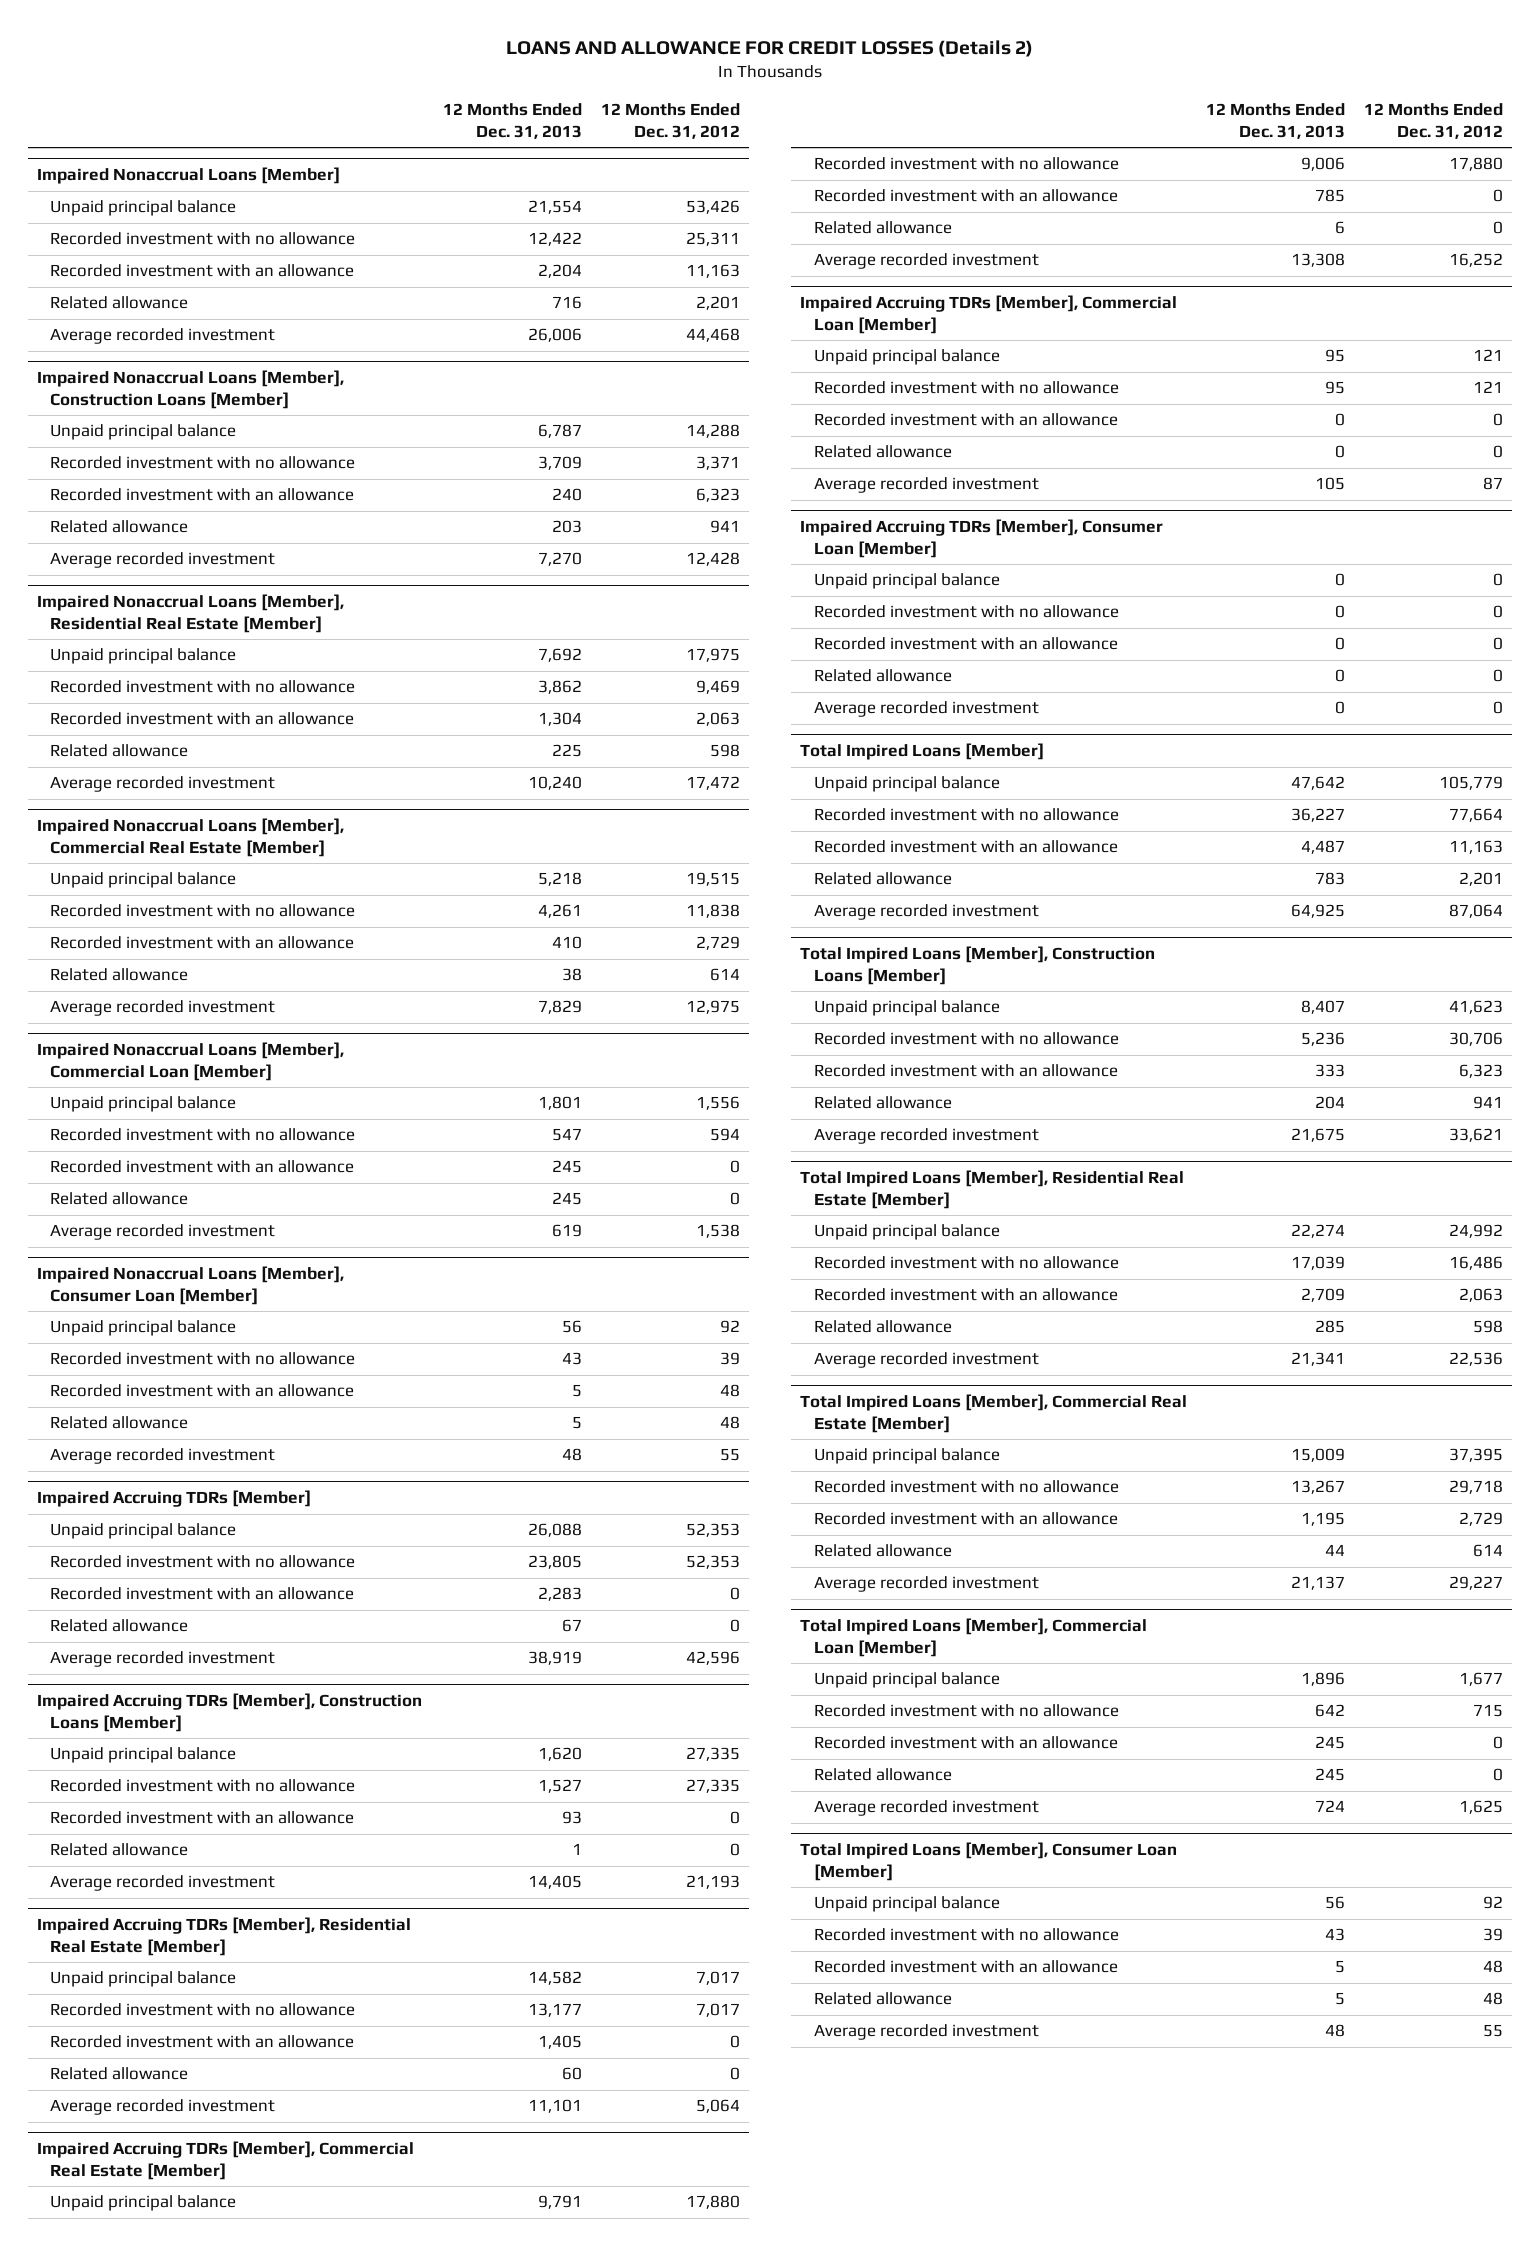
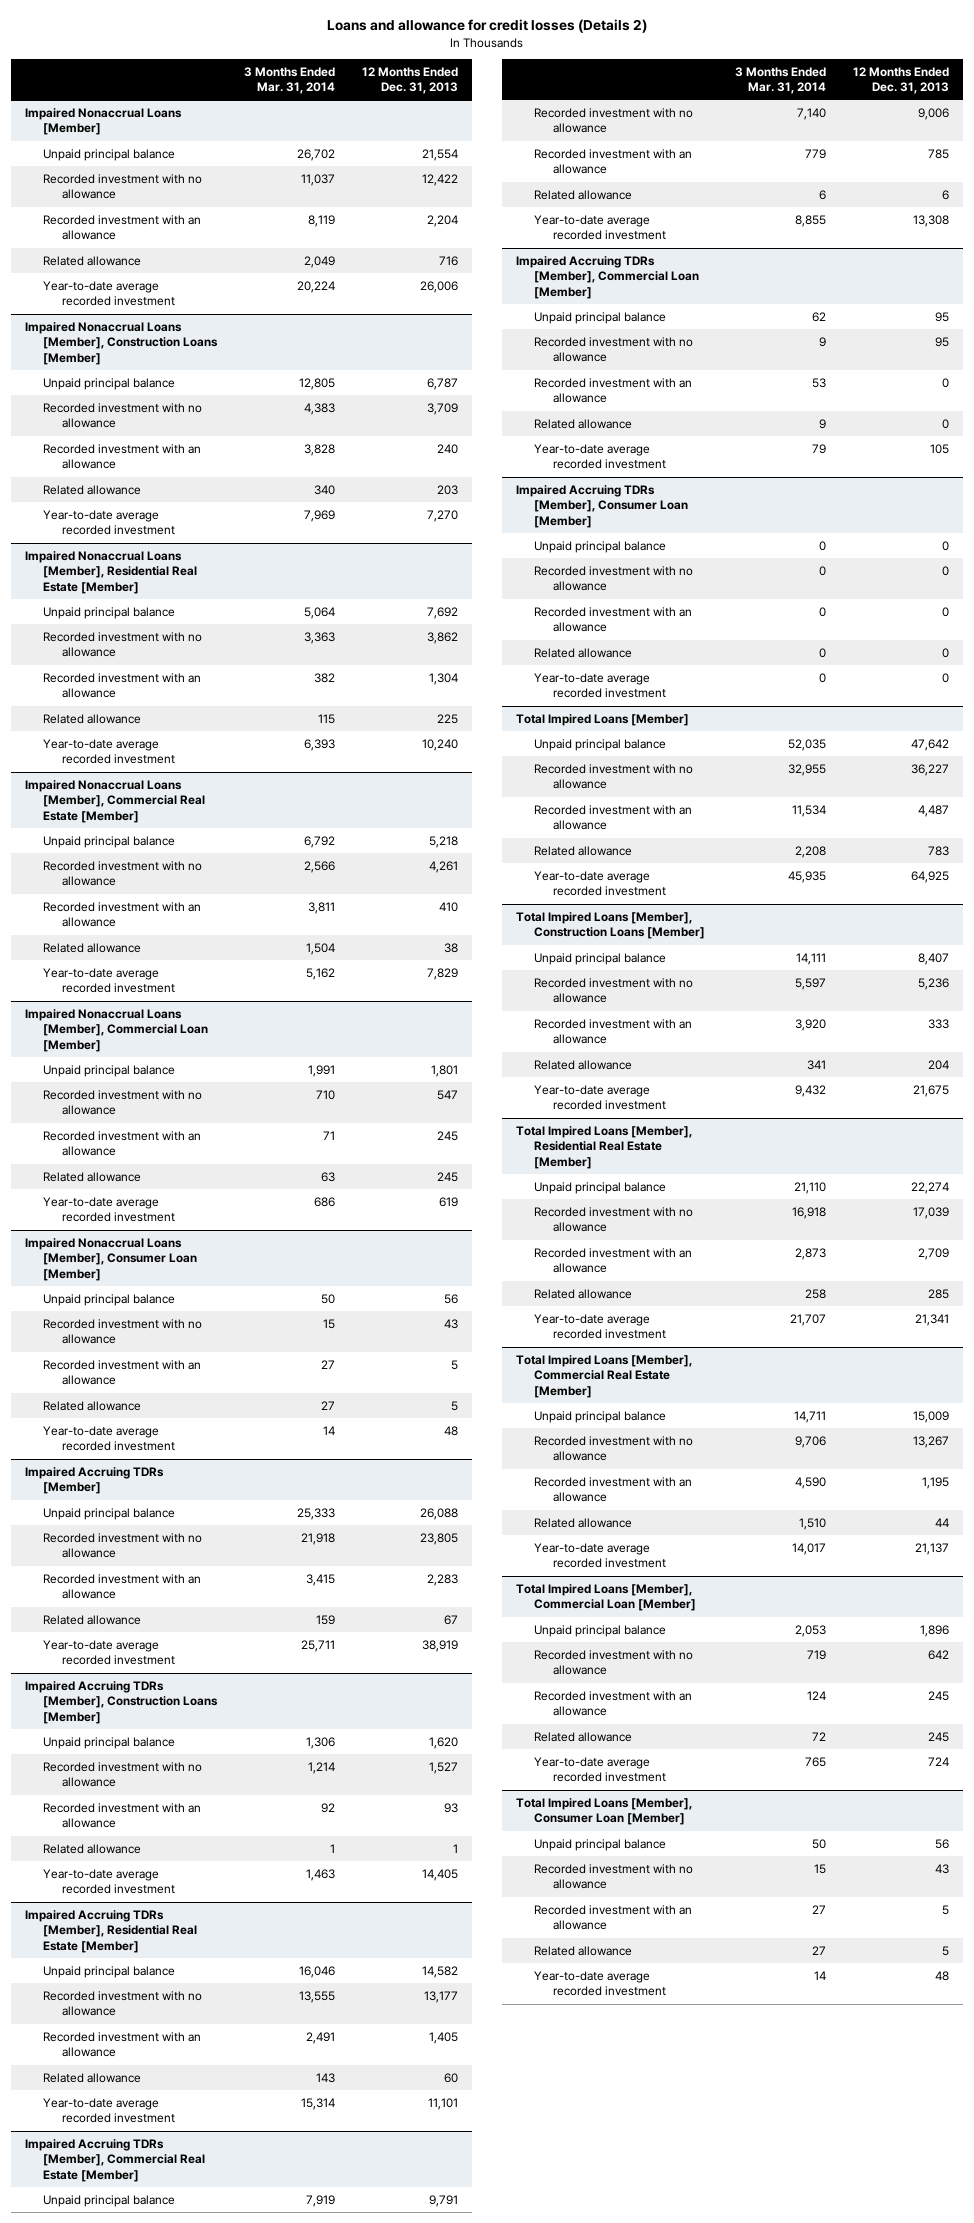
[505,40,1033,58] LOANS AND ALLOWANCE FOR CREDIT LOSSES (Details 2) -> [326,19,647,34] Loans and allowance for credit losses (Details 2)
[600,103,740,139] 12 Months Ended Dec. 31, 2012 -> none
none -> [244,66,336,95] 3 Months Ended Mar. 31, 2014
[50,328,276,345] Average recorded investment -> [43,280,176,307] Year-to-date average recorded investment
[50,552,276,569] Average recorded investment -> [43,509,176,536] Year-to-date average recorded investment
[50,776,276,793] Average recorded investment -> [43,738,176,765] Year-to-date average recorded investment
[50,1000,276,1017] Average recorded investment -> [43,967,176,994] Year-to-date average recorded investment
[50,1224,276,1241] Average recorded investment -> [43,1196,176,1223] Year-to-date average recorded investment
[50,1448,276,1465] Average recorded investment -> [43,1425,176,1452] Year-to-date average recorded investment
[50,1651,276,1668] Average recorded investment -> [43,1639,176,1666] Year-to-date average recorded investment
[50,1875,276,1892] Average recorded investment -> [43,1868,176,1895] Year-to-date average recorded investment
[50,2099,276,2116] Average recorded investment -> [43,2097,176,2124] Year-to-date average recorded investment
[813,253,1039,270] Average recorded investment -> [534,214,666,241] Year-to-date average recorded investment
[813,477,1039,494] Average recorded investment -> [534,443,666,470] Year-to-date average recorded investment
[813,701,1039,718] Average recorded investment -> [534,672,666,699] Year-to-date average recorded investment
[813,904,1039,921] Average recorded investment -> [534,870,666,897] Year-to-date average recorded investment
[813,1128,1039,1145] Average recorded investment -> [534,1084,666,1111] Year-to-date average recorded investment
[813,1352,1039,1369] Average recorded investment -> [534,1313,666,1340] Year-to-date average recorded investment
[813,1576,1039,1593] Average recorded investment -> [534,1542,666,1569] Year-to-date average recorded investment
[813,1800,1039,1817] Average recorded investment -> [534,1756,666,1783] Year-to-date average recorded investment
[813,2024,1039,2041] Average recorded investment -> [534,1970,666,1997] Year-to-date average recorded investment

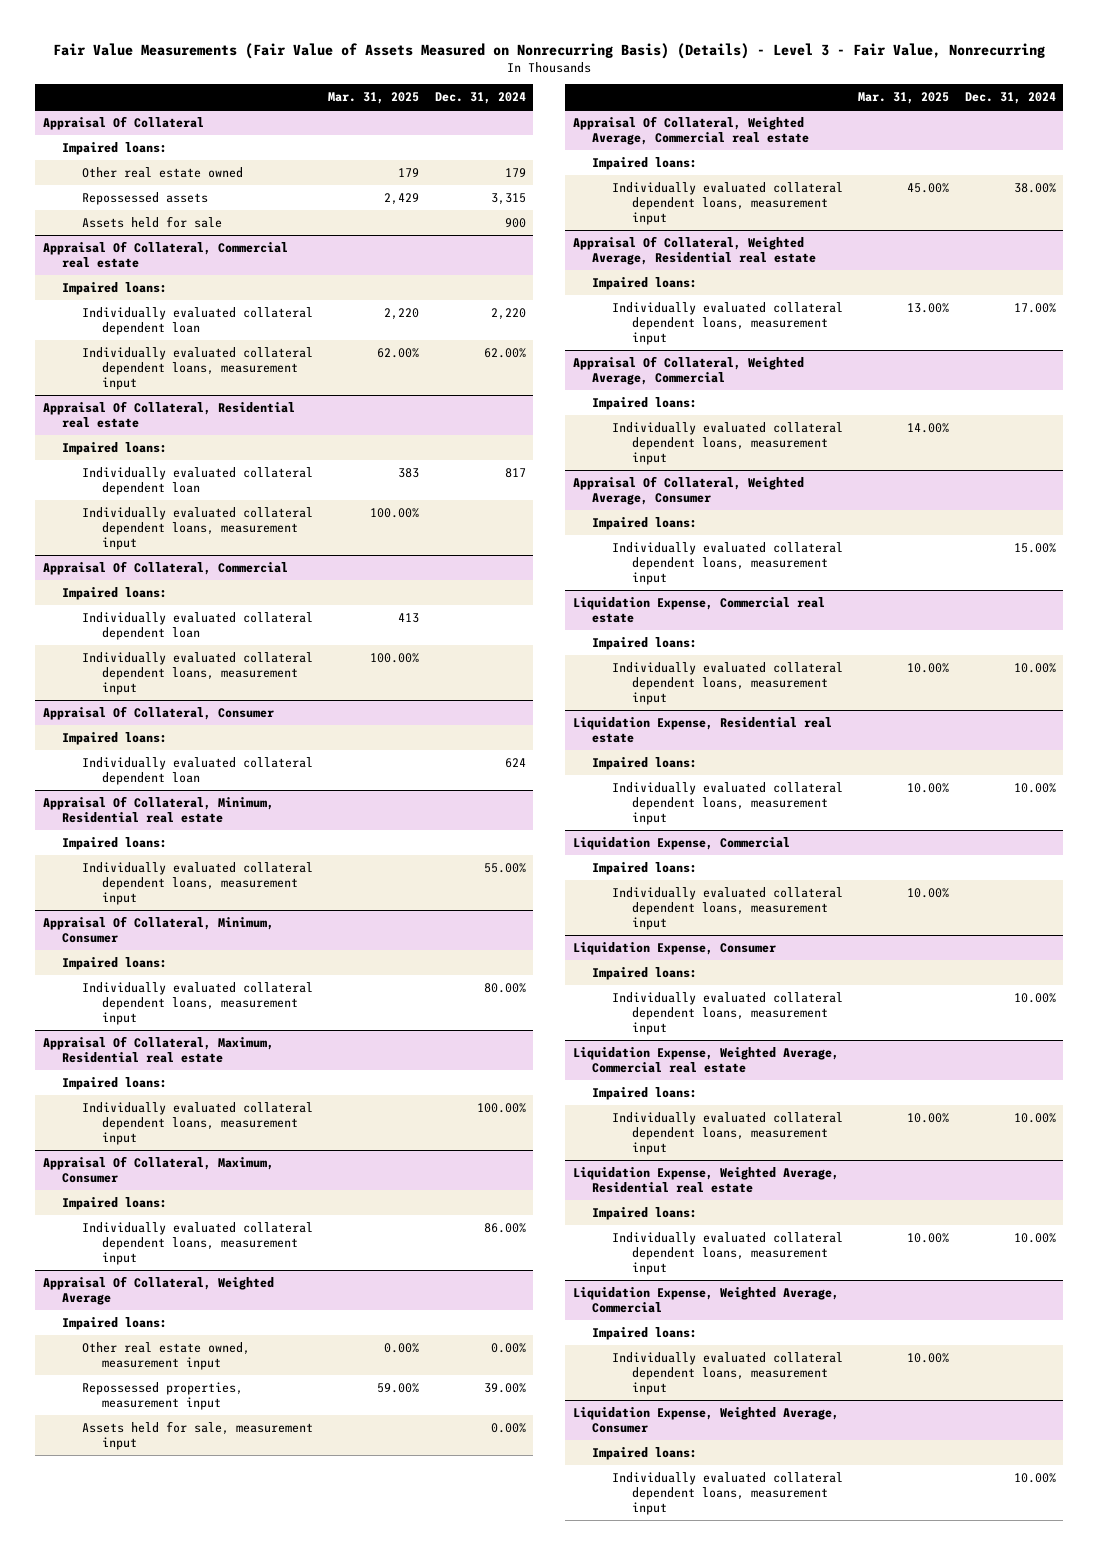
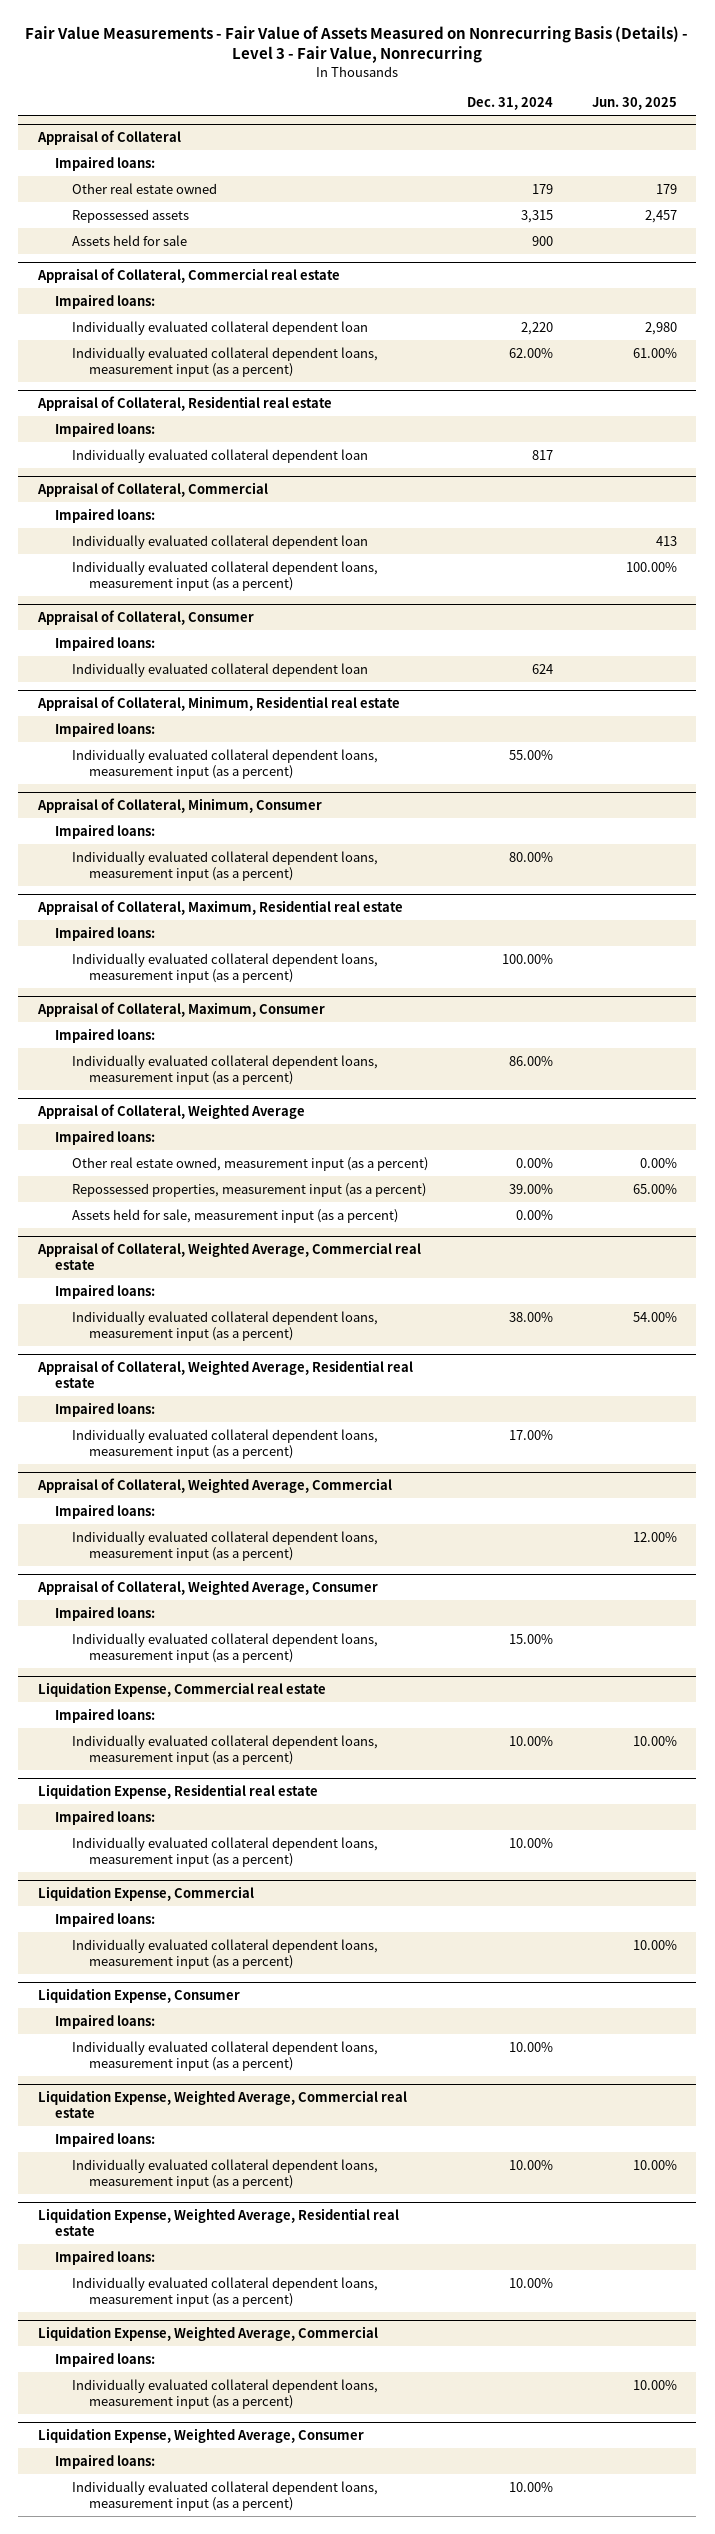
[53,42,1046,59] Fair Value Measurements (Fair Value of Assets Measured on Nonrecurring Basis) (Details) - Level 3 - Fair Value, Nonrecurring -> [25,25,689,64] Fair Value Measurements - Fair Value of Assets Measured on Nonrecurring Basis (Details) - Level 3 - Fair Value, Nonrecurring
[328,92,420,105] Mar. 31, 2025 -> none
none -> [591,97,677,111] Jun. 30, 2025
[42,115,204,130] Appraisal Of Collateral -> [36,129,181,145] Appraisal of Collateral
[42,240,288,268] Appraisal Of Collateral, Commercial real estate -> [36,267,340,283] Appraisal of Collateral, Commercial real estate
[82,346,314,391] Individually evaluated collateral dependent loans, measurement input -> [72,346,379,377] Individually evaluated collateral dependent loans, measurement input (as a percent)
[42,400,295,428] Appraisal Of Collateral, Residential real estate -> [36,395,332,411] Appraisal of Collateral, Residential real estate
[82,506,314,551] Individually evaluated collateral dependent loans, measurement input -> none
[42,560,288,575] Appraisal Of Collateral, Commercial -> [36,481,268,497] Appraisal of Collateral, Commercial
[82,651,314,696] Individually evaluated collateral dependent loans, measurement input -> [72,560,379,591] Individually evaluated collateral dependent loans, measurement input (as a percent)
[42,705,274,720] Appraisal Of Collateral, Consumer -> [36,609,254,625] Appraisal of Collateral, Consumer
[42,795,274,823] Appraisal Of Collateral, Minimum, Residential real estate -> [36,695,400,711] Appraisal of Collateral, Minimum, Residential real estate
[82,861,314,906] Individually evaluated collateral dependent loans, measurement input -> [72,748,379,779] Individually evaluated collateral dependent loans, measurement input (as a percent)
[42,915,274,943] Appraisal Of Collateral, Minimum, Consumer -> [36,797,322,813] Appraisal of Collateral, Minimum, Consumer
[82,981,314,1026] Individually evaluated collateral dependent loans, measurement input -> [72,850,379,881] Individually evaluated collateral dependent loans, measurement input (as a percent)
[42,1035,274,1063] Appraisal Of Collateral, Maximum, Residential real estate -> [36,899,403,915] Appraisal of Collateral, Maximum, Residential real estate
[82,1101,314,1146] Individually evaluated collateral dependent loans, measurement input -> [72,952,379,983] Individually evaluated collateral dependent loans, measurement input (as a percent)
[42,1155,274,1183] Appraisal Of Collateral, Maximum, Consumer -> [36,1001,325,1017] Appraisal of Collateral, Maximum, Consumer
[82,1221,314,1266] Individually evaluated collateral dependent loans, measurement input -> [72,1054,379,1085] Individually evaluated collateral dependent loans, measurement input (as a percent)
[42,1275,274,1305] Appraisal Of Collateral, Weighted Average -> [36,1103,305,1119] Appraisal of Collateral, Weighted Average
[82,1341,251,1370] Other real estate owned, measurement input -> [72,1156,429,1171] Other real estate owned, measurement input (as a percent)
[82,1381,244,1410] Repossessed properties, measurement input -> [72,1182,427,1197] Repossessed properties, measurement input (as a percent)
[82,1420,314,1450] Assets held for sale, measurement input -> [72,1208,399,1223] Assets held for sale, measurement input (as a percent)
[572,115,810,145] Appraisal Of Collateral, Weighted Average, Commercial real estate -> [36,1241,421,1270] Appraisal of Collateral, Weighted Average, Commercial real estate
[611,181,843,226] Individually evaluated collateral dependent loans, measurement input -> [72,1310,379,1341] Individually evaluated collateral dependent loans, measurement input (as a percent)
[572,235,817,265] Appraisal Of Collateral, Weighted Average, Residential real estate -> [36,1359,413,1388] Appraisal of Collateral, Weighted Average, Residential real estate
[611,301,843,346] Individually evaluated collateral dependent loans, measurement input -> [72,1428,379,1459] Individually evaluated collateral dependent loans, measurement input (as a percent)
[572,355,804,385] Appraisal Of Collateral, Weighted Average, Commercial -> [36,1477,392,1493] Appraisal of Collateral, Weighted Average, Commercial
[611,421,843,466] Individually evaluated collateral dependent loans, measurement input -> [72,1530,379,1561] Individually evaluated collateral dependent loans, measurement input (as a percent)
[572,475,804,505] Appraisal Of Collateral, Weighted Average, Consumer -> [36,1579,378,1595] Appraisal of Collateral, Weighted Average, Consumer
[611,541,843,586] Individually evaluated collateral dependent loans, measurement input -> [72,1632,379,1663] Individually evaluated collateral dependent loans, measurement input (as a percent)
[611,661,843,706] Individually evaluated collateral dependent loans, measurement input -> [72,1734,379,1765] Individually evaluated collateral dependent loans, measurement input (as a percent)
[611,781,843,826] Individually evaluated collateral dependent loans, measurement input -> [72,1836,379,1867] Individually evaluated collateral dependent loans, measurement input (as a percent)
[611,886,843,931] Individually evaluated collateral dependent loans, measurement input -> [72,1938,379,1969] Individually evaluated collateral dependent loans, measurement input (as a percent)
[611,991,843,1036] Individually evaluated collateral dependent loans, measurement input -> [72,2040,379,2071] Individually evaluated collateral dependent loans, measurement input (as a percent)
[611,1111,843,1156] Individually evaluated collateral dependent loans, measurement input -> [72,2158,379,2189] Individually evaluated collateral dependent loans, measurement input (as a percent)
[611,1231,843,1276] Individually evaluated collateral dependent loans, measurement input -> [72,2276,379,2307] Individually evaluated collateral dependent loans, measurement input (as a percent)
[611,1351,843,1396] Individually evaluated collateral dependent loans, measurement input -> [72,2378,379,2409] Individually evaluated collateral dependent loans, measurement input (as a percent)
[611,1471,843,1516] Individually evaluated collateral dependent loans, measurement input -> [72,2480,379,2511] Individually evaluated collateral dependent loans, measurement input (as a percent)

